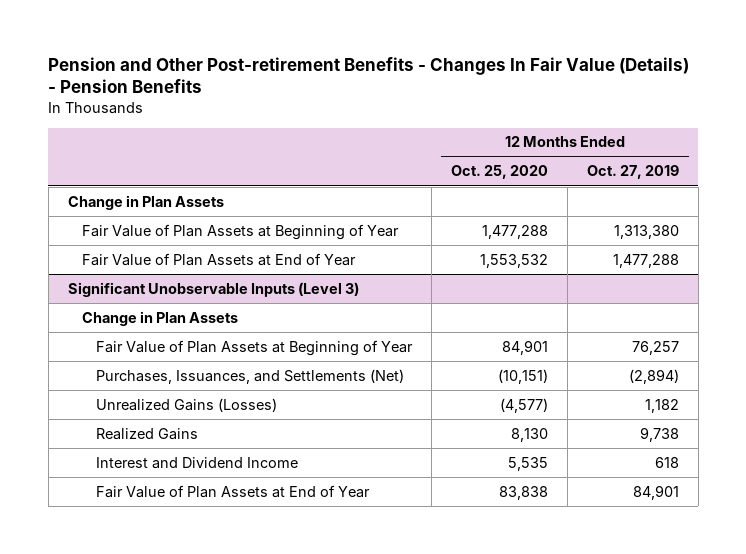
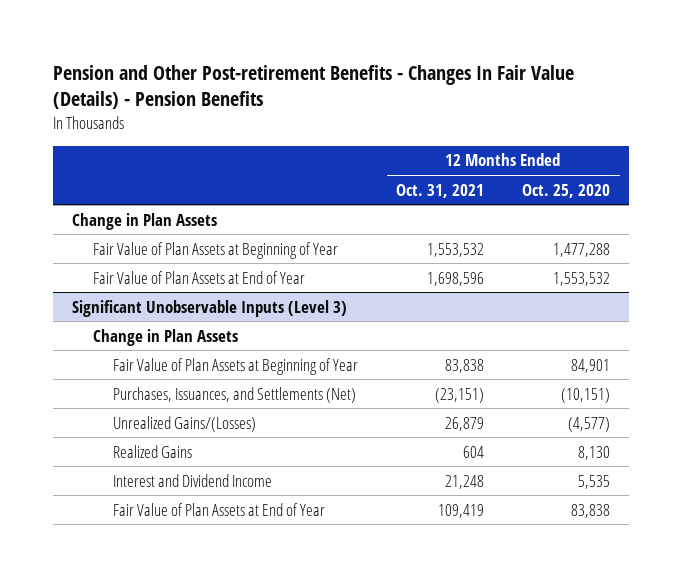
[586,165,679,180] Oct. 27, 2019 -> none
none -> [396,183,485,198] Oct. 31, 2021
[95,397,277,412] Unrealized Gains (Losses) -> [113,415,257,432] Unrealized Gains/(Losses)

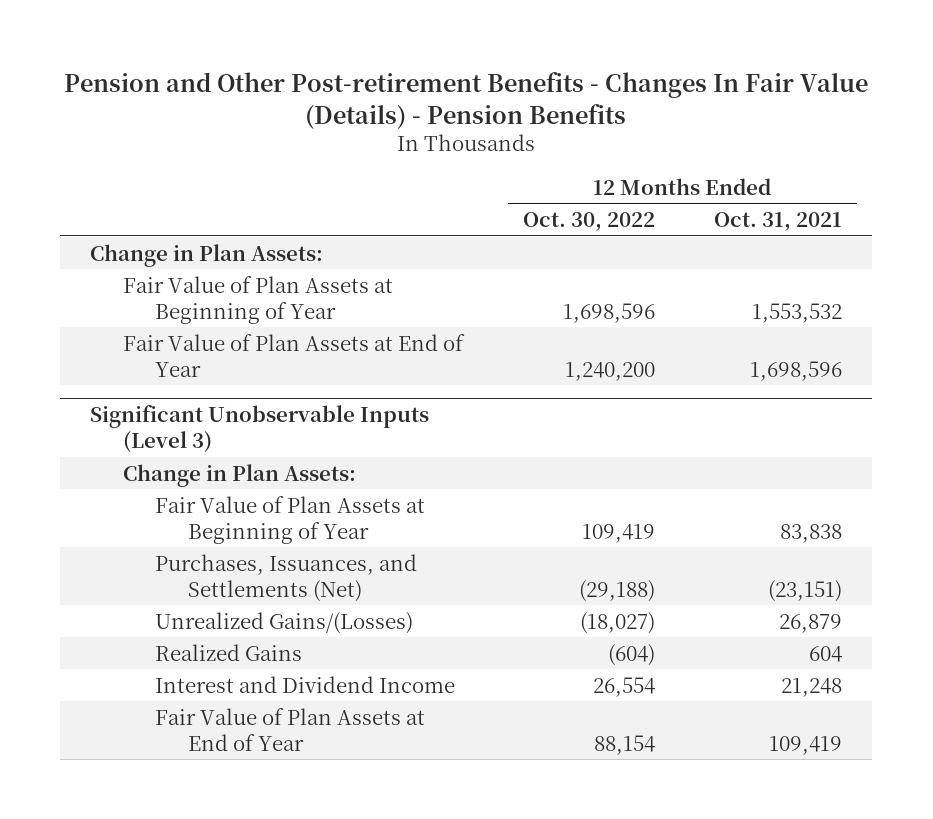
[522,183,611,198] Oct. 25, 2020 -> none
none -> [522,212,655,232] Oct. 30, 2022
[72,212,218,230] Change in Plan Assets -> [90,243,324,267] Change in Plan Assets:
[92,328,238,346] Change in Plan Assets -> [122,463,356,487] Change in Plan Assets:

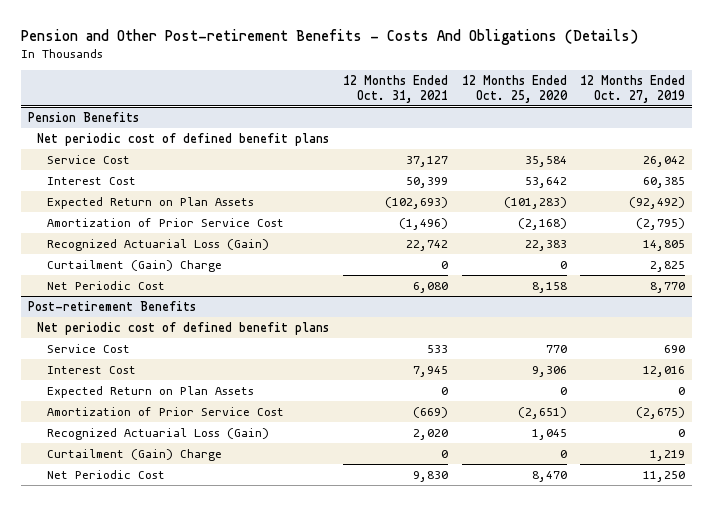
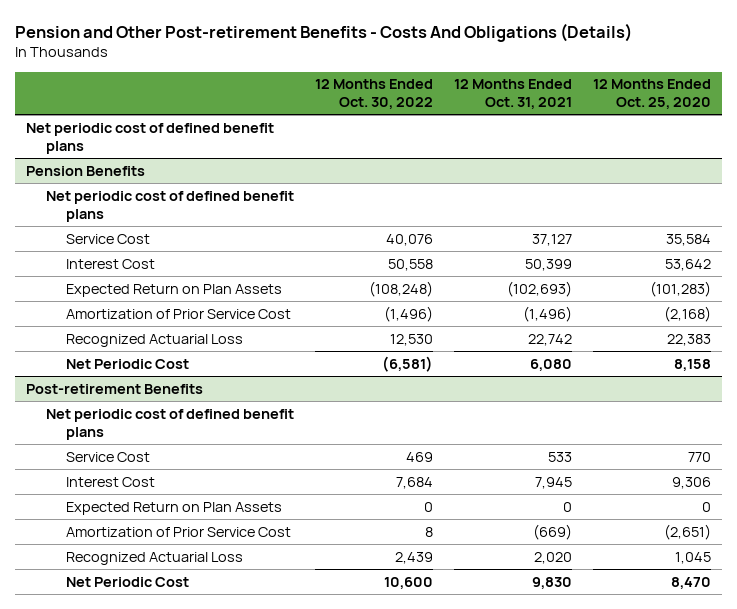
[580,75,686,103] 12 Months Ended Oct. 27, 2019 -> none
none -> [315,79,434,110] 12 Months Ended Oct. 30, 2022
none -> [25,122,274,154] Net periodic cost of defined benefit plans
[46,259,222,272] Curtailment (Gain) Charge -> none
[46,238,269,251] Recognized Actuarial Loss (Gain) -> [66,333,244,347] Recognized Actuarial Loss
[46,448,222,461] Curtailment (Gain) Charge -> none
[46,427,269,440] Recognized Actuarial Loss (Gain) -> [66,551,244,565] Recognized Actuarial Loss

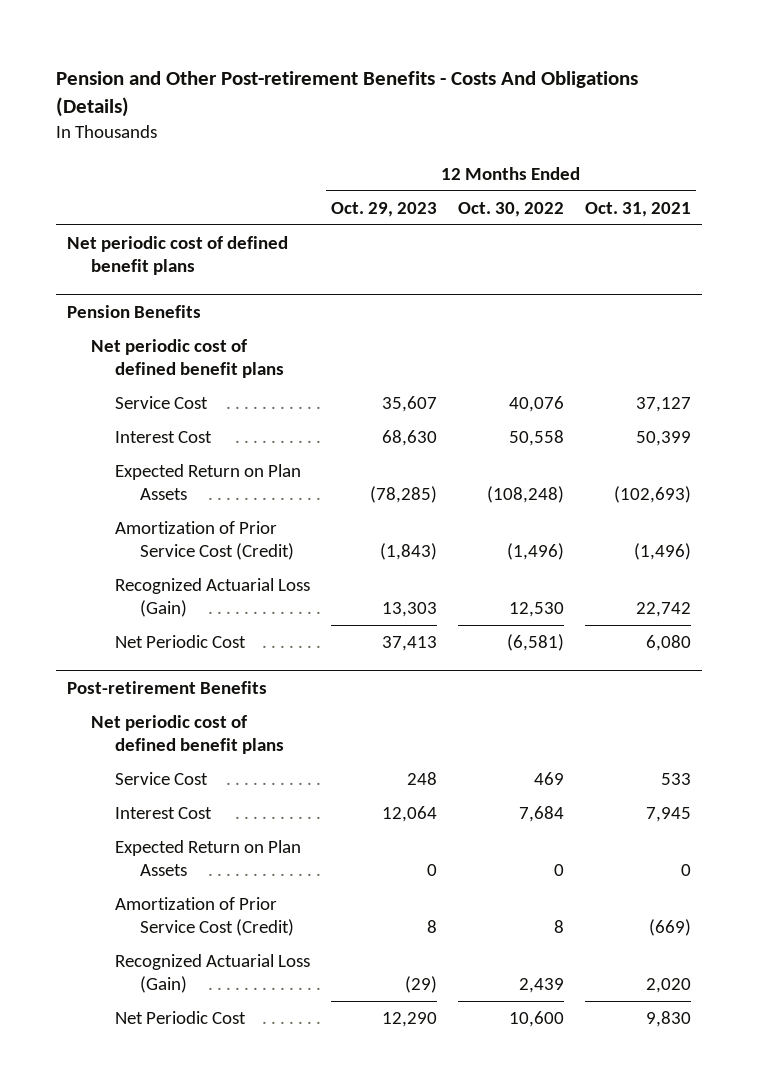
[593,79,712,110] 12 Months Ended Oct. 25, 2020 -> none
none -> [331,201,438,217] Oct. 29, 2023
[66,308,292,319] Amortization of Prior Service Cost -> [115,520,294,561] Amortization of Prior Service Cost (Credit)
[66,333,244,347] Recognized Actuarial Loss -> [115,577,311,618] Recognized Actuarial Loss (Gain)
[66,526,292,537] Amortization of Prior Service Cost -> [115,896,294,937] Amortization of Prior Service Cost (Credit)
[66,551,244,565] Recognized Actuarial Loss -> [115,953,311,994] Recognized Actuarial Loss (Gain)

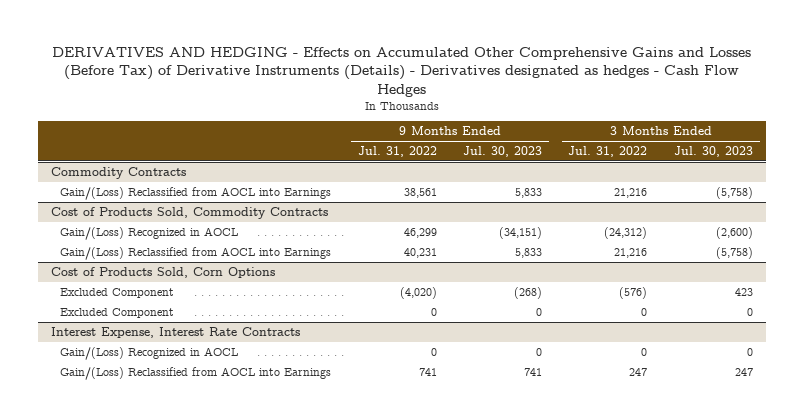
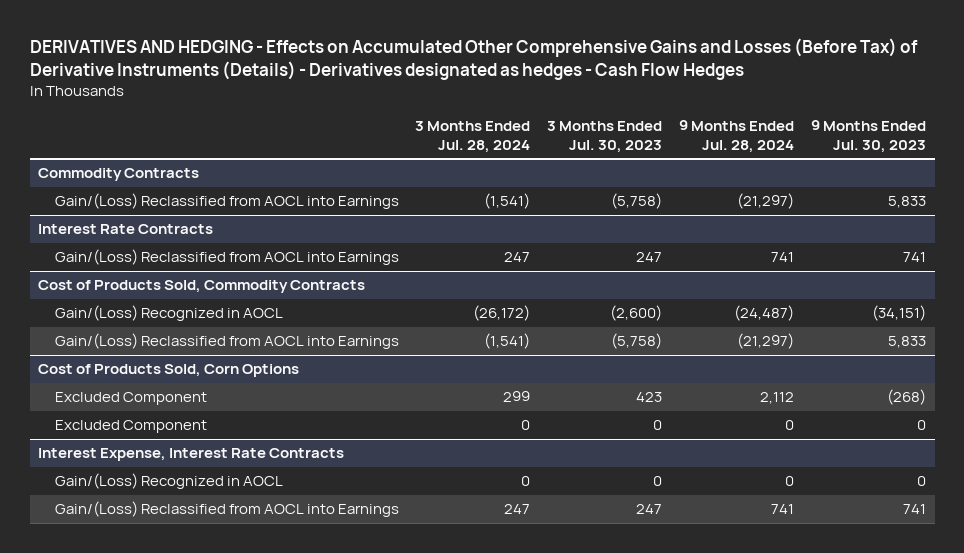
[357,145,437,157] Jul. 31, 2022 -> none
[568,145,648,157] Jul. 31, 2022 -> none
none -> [415,120,531,153] 3 Months Ended Jul. 28, 2024
none -> [679,119,795,153] 9 Months Ended Jul. 28, 2024
none -> [38,224,214,235] Interest Rate Contracts
none -> [54,249,399,266] Gain/(Loss) Reclassified from AOCL into Earnings

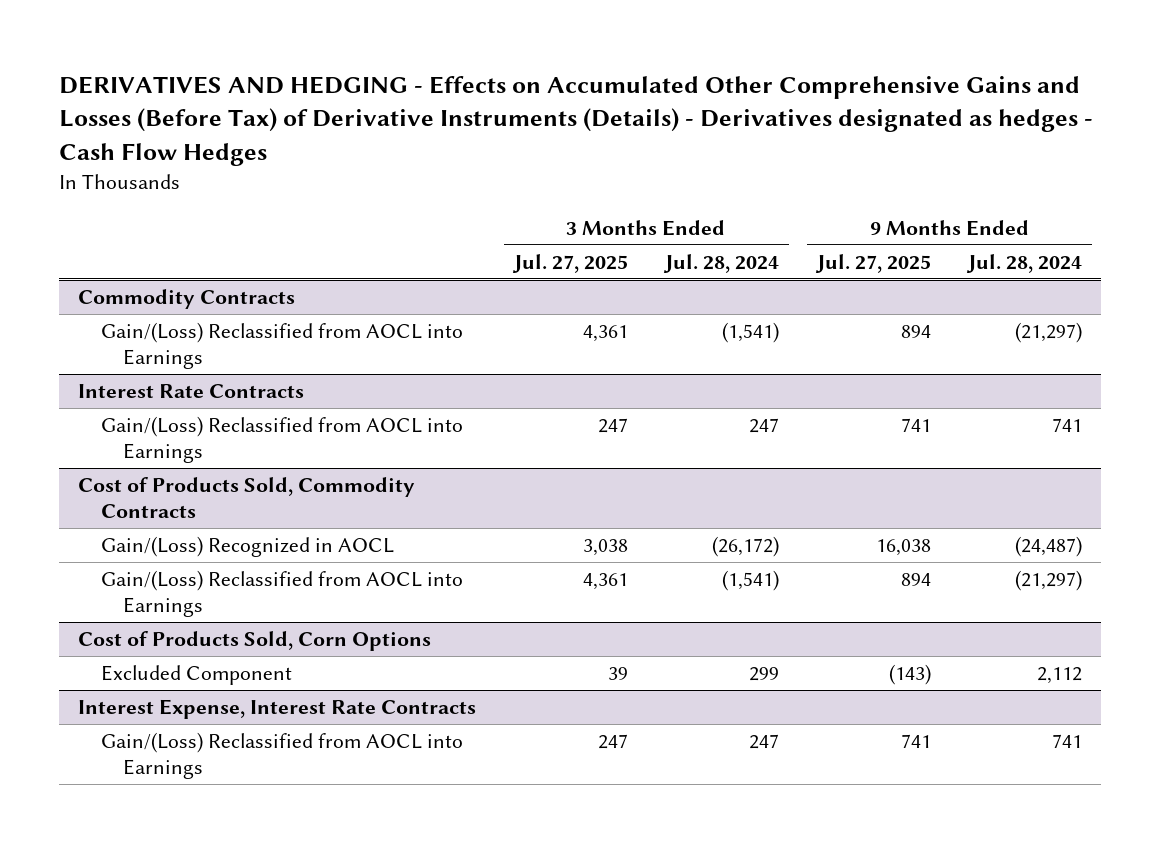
[547,120,663,153] 3 Months Ended Jul. 30, 2023 -> none
[811,119,927,153] 9 Months Ended Jul. 30, 2023 -> none
none -> [511,253,628,273] Jul. 27, 2025
none -> [814,253,931,273] Jul. 27, 2025
[54,420,207,434] Excluded Component -> none
[54,473,283,490] Gain/(Loss) Recognized in AOCL -> none

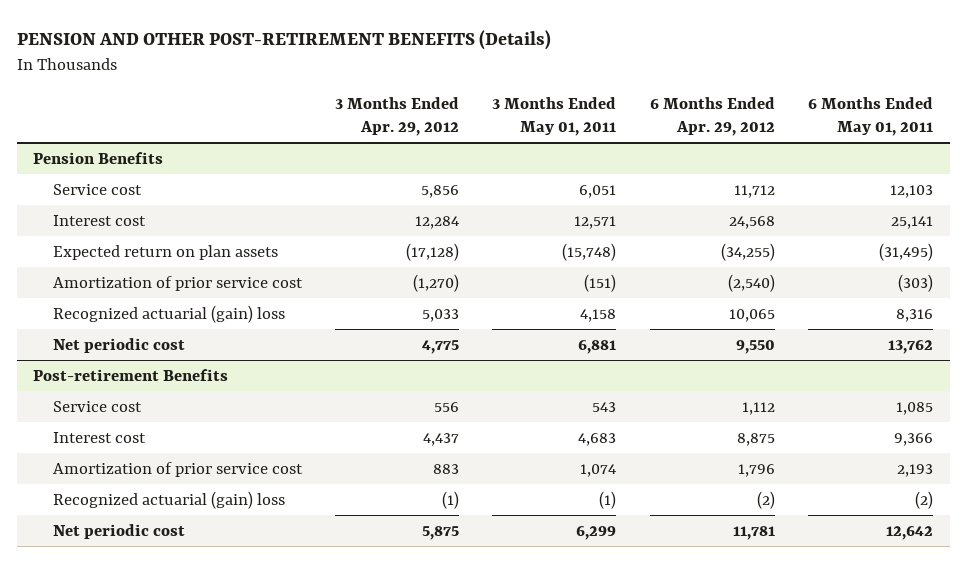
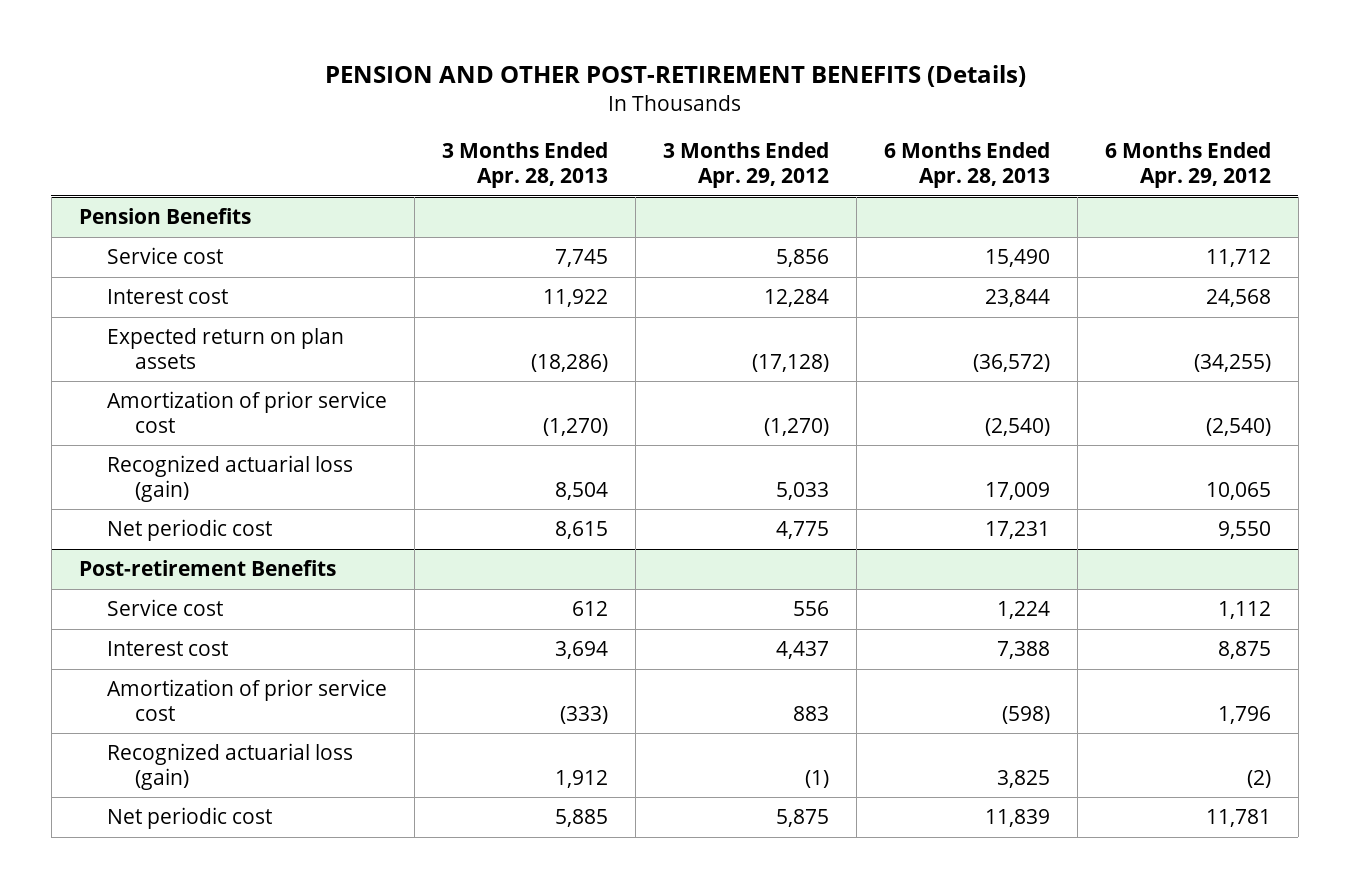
[492,97,617,137] 3 Months Ended May 01, 2011 -> none
[807,97,933,137] 6 Months Ended May 01, 2011 -> none
none -> [441,142,608,188] 3 Months Ended Apr. 28, 2013
none -> [883,142,1050,188] 6 Months Ended Apr. 28, 2013
[52,304,285,323] Recognized actuarial (gain) loss -> [107,455,354,502] Recognized actuarial loss (gain)
[52,490,285,509] Recognized actuarial (gain) loss -> [107,743,354,790] Recognized actuarial loss (gain)

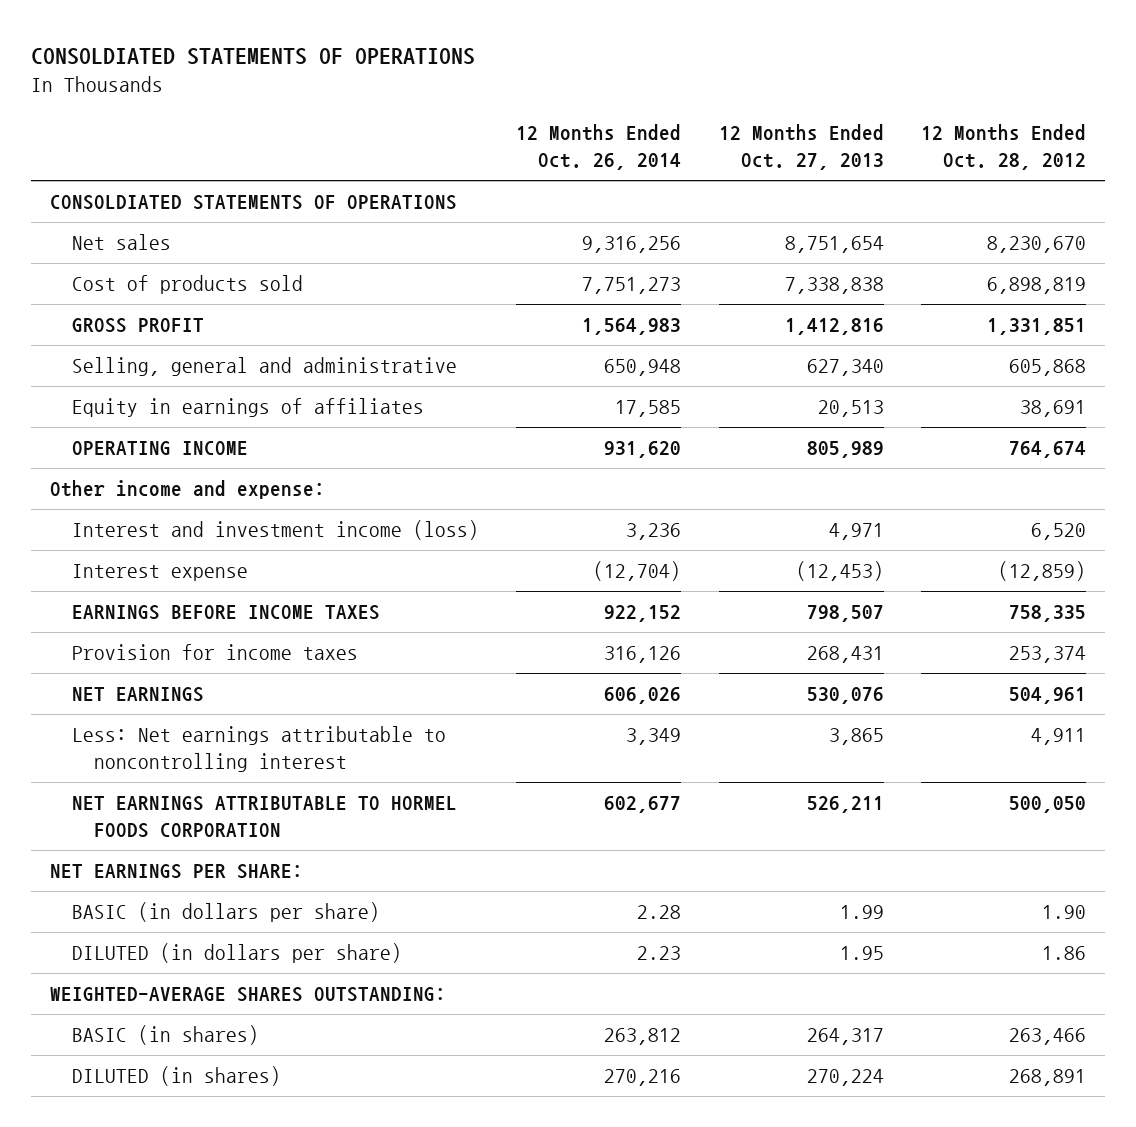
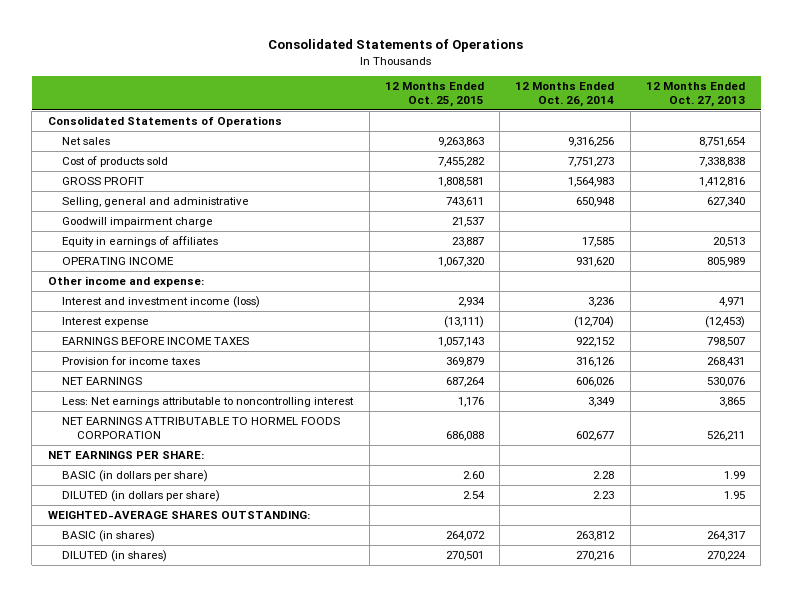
[30,48,475,66] CONSOLDIATED STATEMENTS OF OPERATIONS -> [268,39,524,53] Consolidated Statements of Operations
[921,124,1087,171] 12 Months Ended Oct. 28, 2012 -> none
none -> [384,81,484,107] 12 Months Ended Oct. 25, 2015
[49,195,457,211] CONSOLDIATED STATEMENTS OF OPERATIONS -> [47,115,282,127] Consolidated Statements of Operations
none -> [62,216,214,227] Goodwill impairment charge

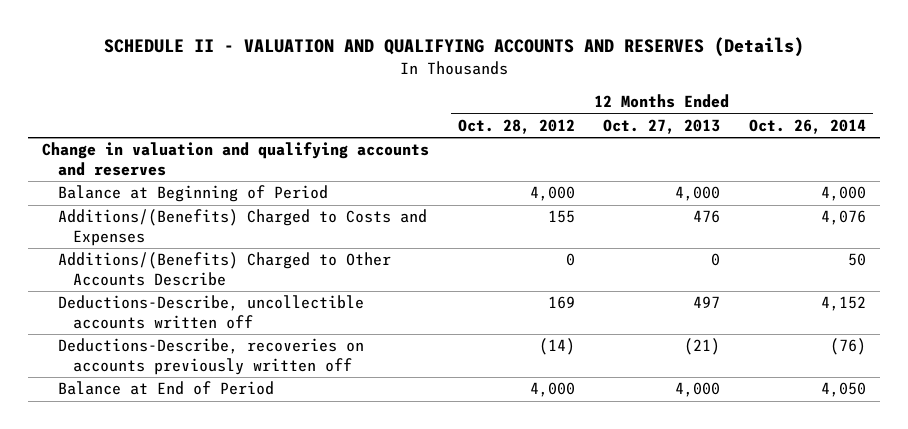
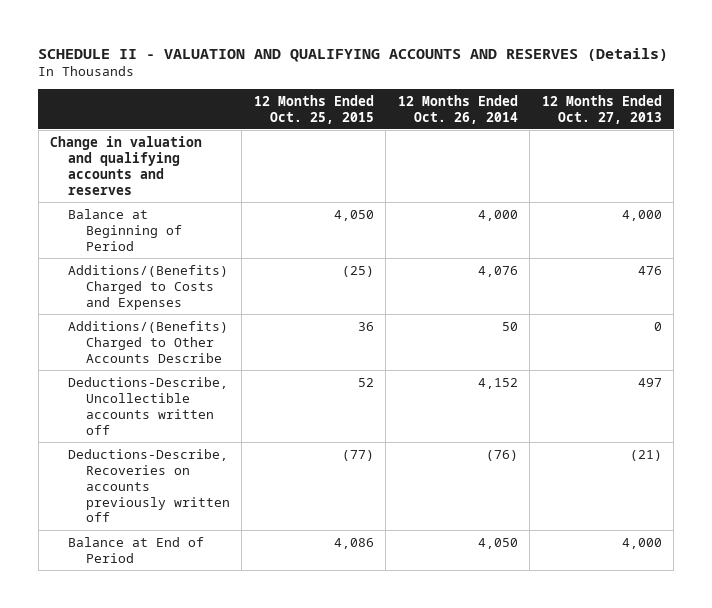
[457,118,575,134] Oct. 28, 2012 -> none
none -> [253,94,374,124] 12 Months Ended Oct. 25, 2015
[57,295,364,329] Deductions-Describe, uncollectible accounts written off -> [68,376,229,435] Deductions-Describe, Uncollectible accounts written off
[57,338,364,375] Deductions-Describe, recoveries on accounts previously written off -> [68,448,230,523] Deductions-Describe, Recoveries on accounts previously written off

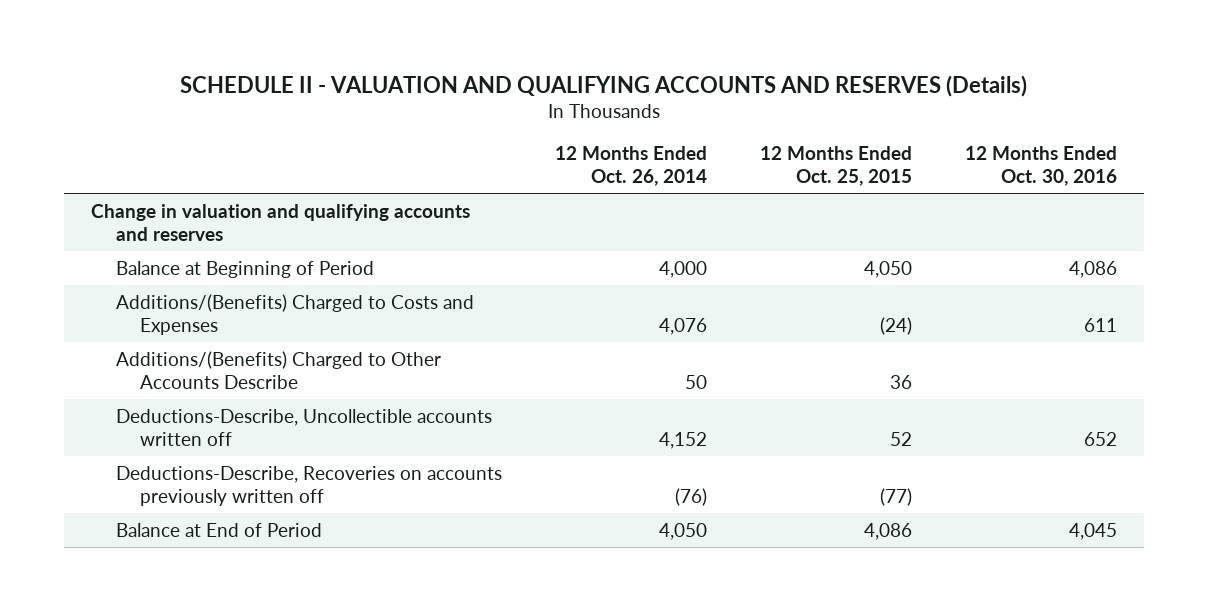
[541,94,662,124] 12 Months Ended Oct. 27, 2013 -> none
none -> [965,145,1118,187] 12 Months Ended Oct. 30, 2016
[341,265,374,277] (25) -> [880,316,913,335] (24)

